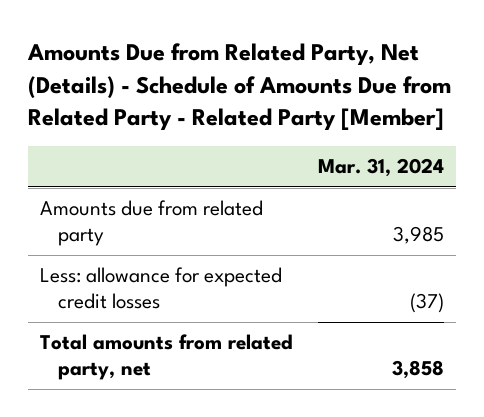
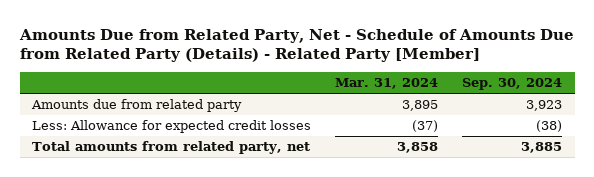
[26,43,451,131] Amounts Due from Related Party, Net (Details) - Schedule of Amounts Due from Related Party - Related Party [Member] -> [18,28,574,63] Amounts Due from Related Party, Net - Schedule of Amounts Due from Related Party (Details) - Related Party [Member]
none -> [462,78,563,91] Sep. 30, 2024
[392,226,444,245] 3,985 -> [402,100,439,112] 3,895
[39,267,282,310] Less: allowance for expected credit losses -> [31,120,311,134] Less: Allowance for expected credit losses

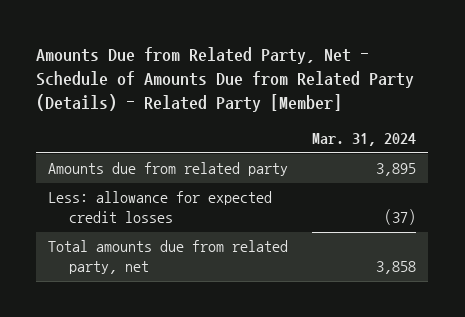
[462,78,563,91] Sep. 30, 2024 -> none
[31,120,311,134] Less: Allowance for expected credit losses -> [48,191,273,223] Less: allowance for expected credit losses
[31,141,310,155] Total amounts from related party, net -> [48,240,289,274] Total amounts due from related party, net

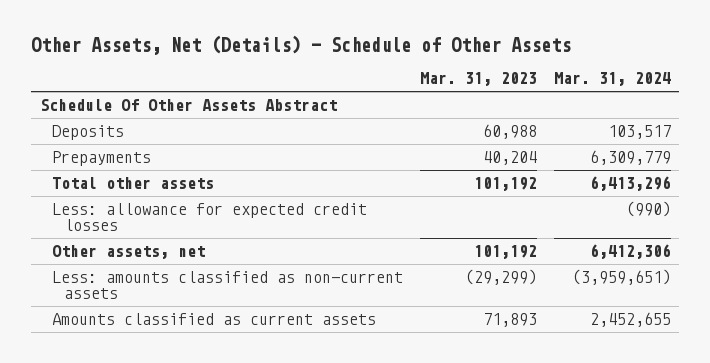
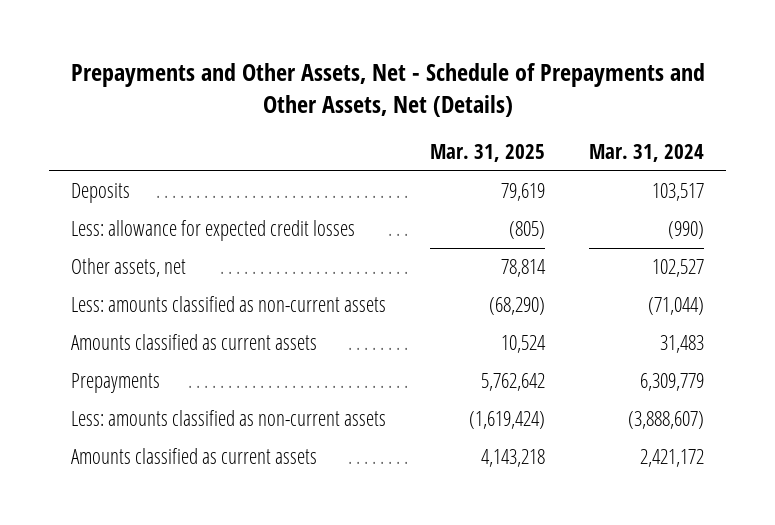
[31,34,572,55] Other Assets, Net (Details) - Schedule of Other Assets -> [70,62,705,117] Prepayments and Other Assets, Net - Schedule of Prepayments and Other Assets, Net (Details)
[419,72,537,87] Mar. 31, 2023 -> none
none -> [430,144,546,163] Mar. 31, 2025
[39,99,337,112] Schedule Of Other Assets Abstract -> none
[51,177,214,190] Total other assets -> none
[589,244,671,260] 6,412,306 -> [652,259,705,278] 102,527
[571,269,671,286] (3,959,651) -> [648,297,705,316] (71,044)
[589,312,671,328] 2,452,655 -> [660,335,705,354] 31,483
[51,151,151,167] Prepayments -> [71,373,161,394] Prepayments
none -> [71,410,387,427] Less: amounts classified as non-current assets
none -> [71,448,318,465] Amounts classified as current assets

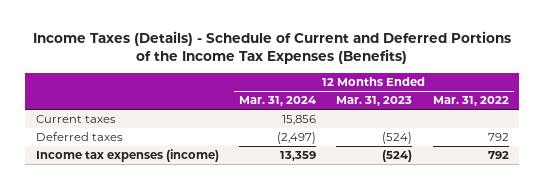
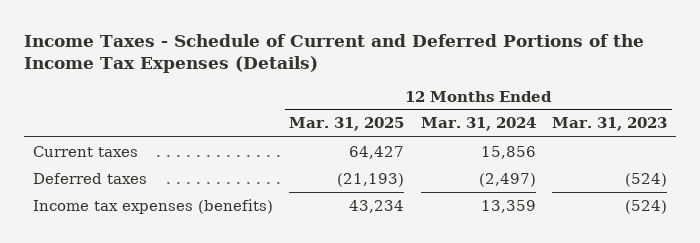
[33,31,512,65] Income Taxes (Details) - Schedule of Current and Deferred Portions of the Income Tax Expenses (Benefits) -> [24,33,645,73] Income Taxes - Schedule of Current and Deferred Portions of the Income Tax Expenses (Details)
[432,96,509,107] Mar. 31, 2022 -> none
none -> [289,117,405,132] Mar. 31, 2025
[35,149,219,163] Income tax expenses (income) -> [32,198,273,214] Income tax expenses (benefits)

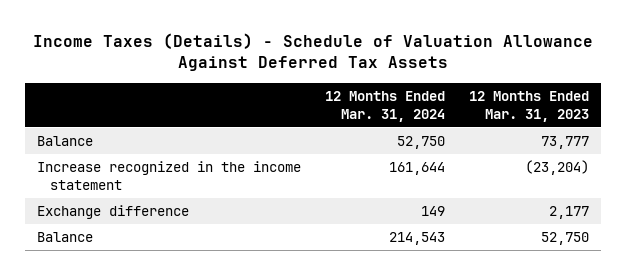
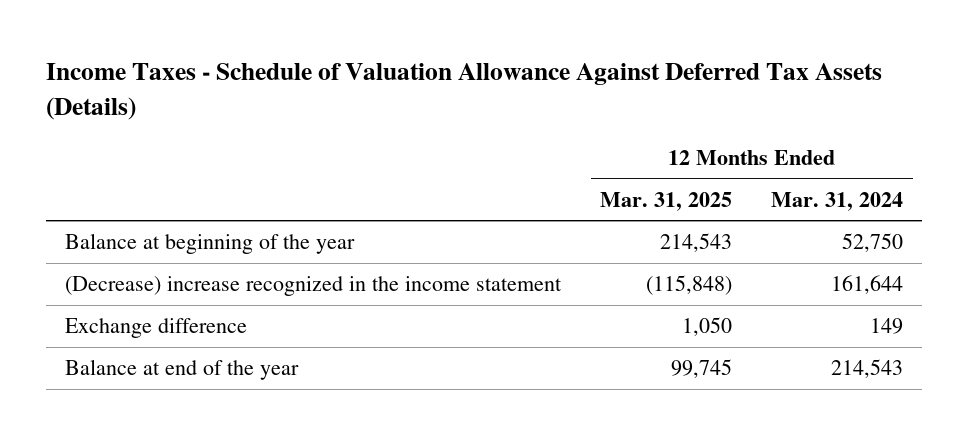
[32,32,593,72] Income Taxes (Details) - Schedule of Valuation Allowance Against Deferred Tax Assets -> [46,63,883,120] Income Taxes - Schedule of Valuation Allowance Against Deferred Tax Assets (Details)
[469,90,590,122] 12 Months Ended Mar. 31, 2023 -> none
none -> [600,191,733,211] Mar. 31, 2025
[36,136,93,147] Balance -> [65,233,356,255] Balance at beginning of the year
[36,161,301,191] Increase recognized in the income statement -> [65,276,563,297] (Decrease) increase recognized in the income statement
[36,232,93,243] Balance -> [65,359,300,381] Balance at end of the year

